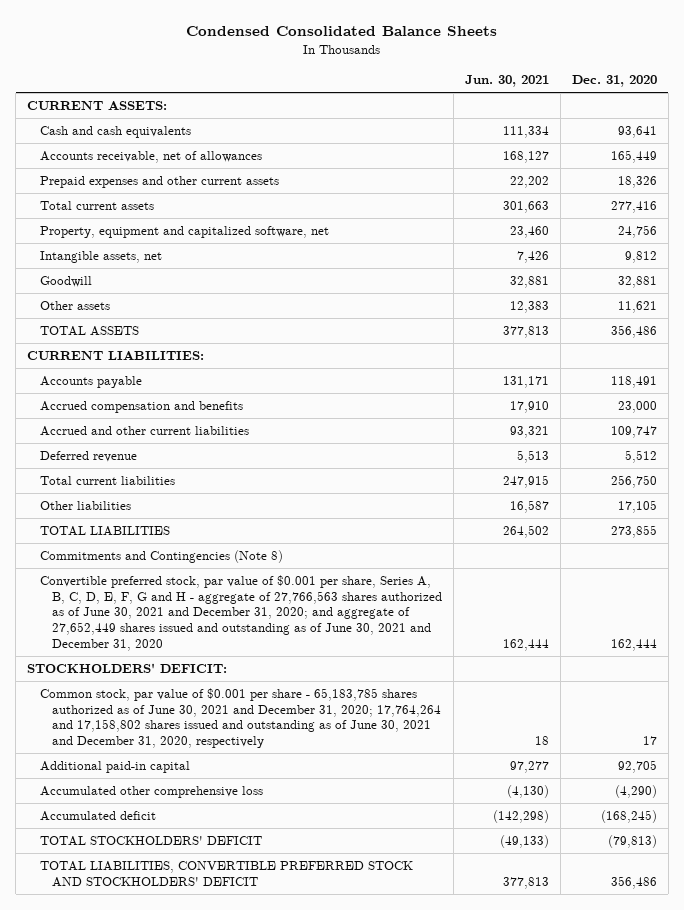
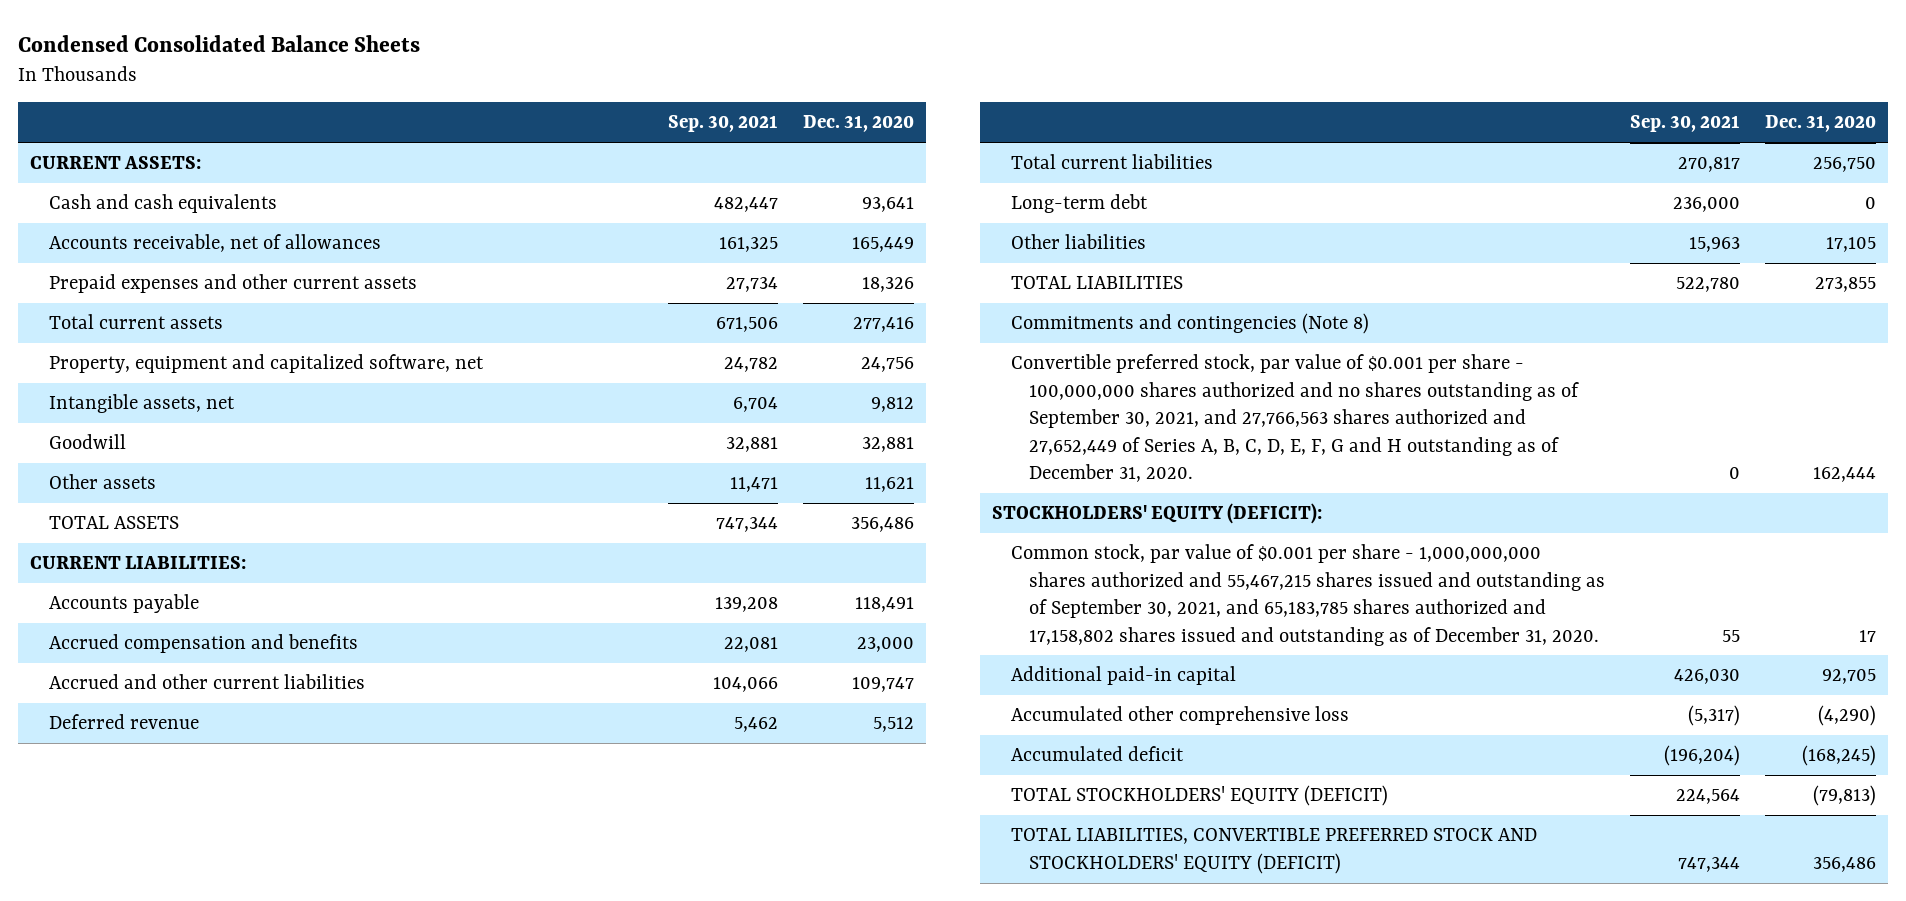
[464,75,549,88] Jun. 30, 2021 -> none
none -> [668,115,779,133] Sep. 30, 2021
none -> [1010,194,1148,214] Long-term debt
[39,550,283,564] Commitments and Contingencies (Note 8) -> [1010,313,1369,335] Commitments and contingencies (Note 8)
[39,575,442,651] Convertible preferred stock, par value of $0.001 per share, Series A, B, C, D, E, F, G and H - aggregate of 27,766,563 shares authorized as of June 30, 2021 and December 31, 2020; and aggregate of 27,652,449 shares issued and outstanding as of June 30, 2021 and December 31, 2020 -> [1010,354,1580,482] Convertible preferred stock, par value of $0.001 per share - 100,000,000 shares authorized and no shares outstanding as of September 30, 2021, and 27,766,563 shares authorized and 27,652,449 of Series A, B, C, D, E, F, G and H outstanding as of December 31, 2020.
[27,663,228,674] STOCKHOLDERS' DEFICIT: -> [992,503,1323,525] STOCKHOLDERS' EQUITY (DEFICIT):
[39,688,441,749] Common stock, par value of $0.001 per share - 65,183,785 shares authorized as of June 30, 2021 and December 31, 2020; 17,764,264 and 17,158,802 shares issued and outstanding as of June 30, 2021 and December 31, 2020, respectively -> [1010,544,1606,646] Common stock, par value of $0.001 per share - 1,000,000,000 shares authorized and 55,467,215 shares issued and outstanding as of September 30, 2021, and 65,183,785 shares authorized and 17,158,802 shares issued and outstanding as of December 31, 2020.
[39,836,262,847] TOTAL STOCKHOLDERS' DEFICIT -> [1010,785,1388,807] TOTAL STOCKHOLDERS' EQUITY (DEFICIT)
[39,861,413,887] TOTAL LIABILITIES, CONVERTIBLE PREFERRED STOCK AND STOCKHOLDERS' DEFICIT -> [1010,828,1537,874] TOTAL LIABILITIES, CONVERTIBLE PREFERRED STOCK AND STOCKHOLDERS' EQUITY (DEFICIT)

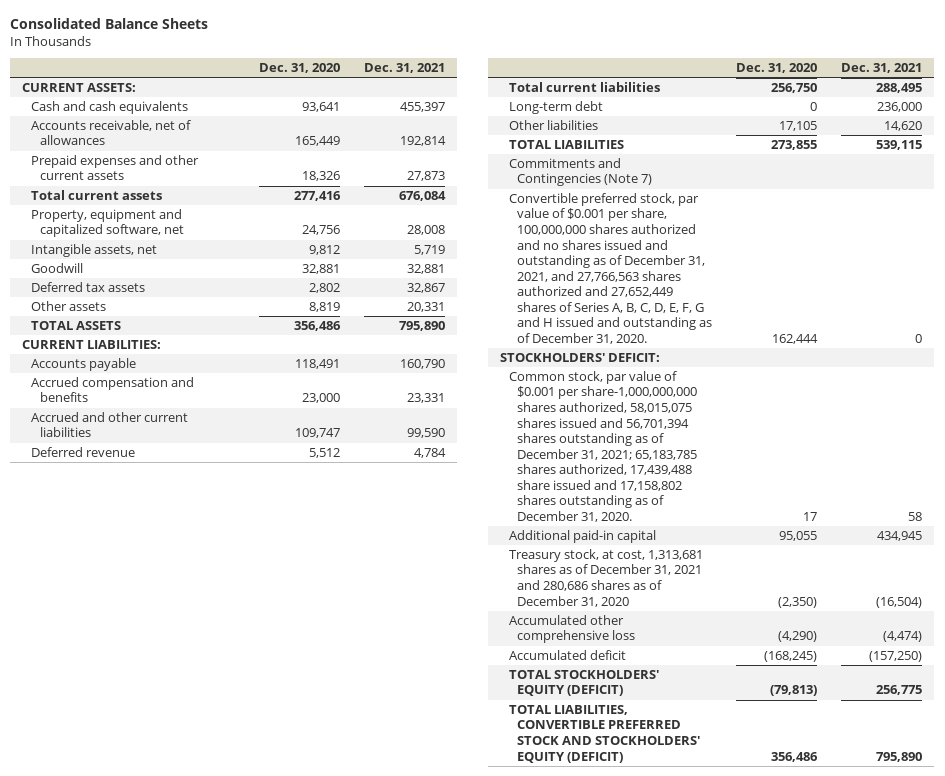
[18,34,421,52] Condensed Consolidated Balance Sheets -> [10,18,209,30] Consolidated Balance Sheets
[668,115,779,133] Sep. 30, 2021 -> none
none -> [363,63,445,74] Dec. 31, 2021
none -> [30,281,145,292] Deferred tax assets
[864,477,914,493] 11,621 -> [308,301,340,312] 8,819
[1010,313,1369,335] Commitments and contingencies (Note 8) -> [508,157,653,187] Commitments and Contingencies (Note 7)
[1010,354,1580,482] Convertible preferred stock, par value of $0.001 per share - 100,000,000 shares authorized and no shares outstanding as of September 30, 2021, and 27,766,563 shares authorized and 27,652,449 of Series A, B, C, D, E, F, G and H outstanding as of December 31, 2020. -> [508,192,713,344] Convertible preferred stock, par value of $0.001 per share, 100,000,000 shares authorized and no shares issued and outstanding as of December 31, 2021, and 27,766,563 shares authorized and 27,652,449 shares of Series A, B, C, D, E, F, G and H issued and outstanding as of December 31, 2020.
[992,503,1323,525] STOCKHOLDERS' EQUITY (DEFICIT): -> [499,352,660,362] STOCKHOLDERS' DEFICIT:
[1010,544,1606,646] Common stock, par value of $0.001 per share - 1,000,000,000 shares authorized and 55,467,215 shares issued and outstanding as of September 30, 2021, and 65,183,785 shares authorized and 17,158,802 shares issued and outstanding as of December 31, 2020. -> [508,370,698,522] Common stock, par value of $0.001 per share-1,000,000,000 shares authorized, 58,015,075 shares issued and 56,701,394 shares outstanding as of December 31, 2021; 65,183,785 shares authorized, 17,439,488 share issued and 17,158,802 shares outstanding as of December 31, 2020.
[1821,669,1876,685] 92,705 -> [779,530,818,541] 95,055
none -> [508,548,703,607] Treasury stock, at cost, 1,313,681 shares as of December 31, 2021 and 280,686 shares as of December 31, 2020

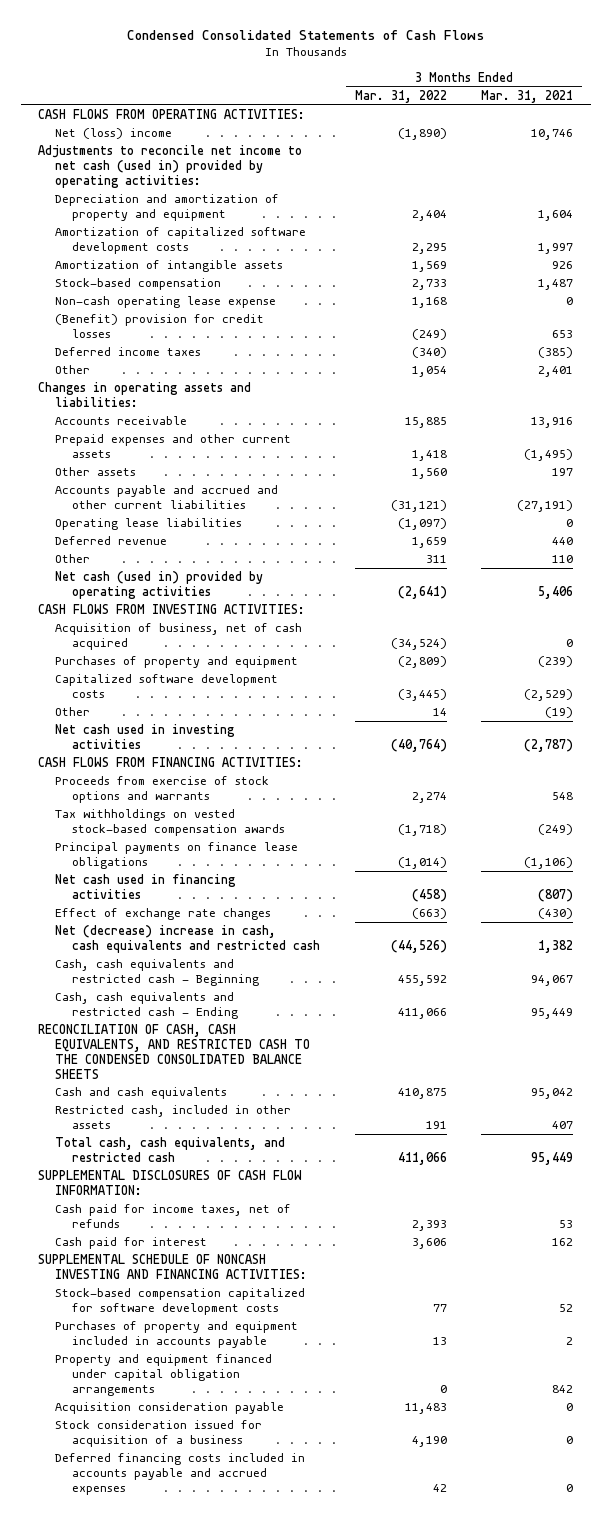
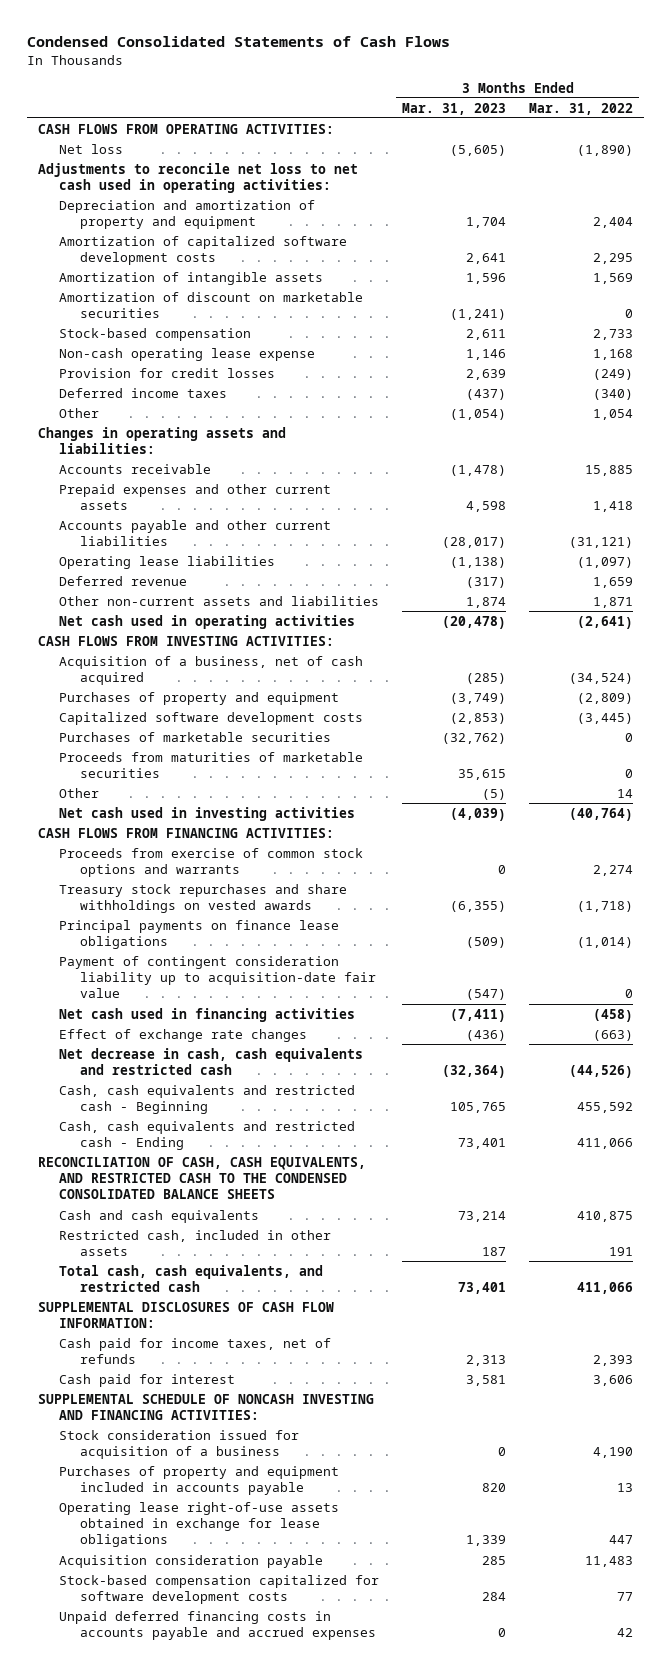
[481,89,574,103] Mar. 31, 2021 -> none
none -> [402,102,507,115] Mar. 31, 2023
[54,128,172,140] Net (loss) income -> [59,143,124,154] Net loss
[37,145,302,188] Adjustments to reconcile net income to net cash (used in) provided by operating activities: -> [38,162,359,194] Adjustments to reconcile net loss to net cash used in operating activities:
none -> [59,291,364,319] Amortization of discount on marketable securities
[54,314,264,339] (Benefit) provision for credit losses -> [59,367,276,378] Provision for credit losses
[54,467,136,477] Other assets -> none
[54,485,278,510] Accounts payable and accrued and other current liabilities -> [59,519,332,547] Accounts payable and other current liabilities
[54,554,90,564] Other -> none
none -> [59,595,380,606] Other non-current assets and liabilities
[54,571,263,600] Net cash (used in) provided by operating activities -> [59,614,356,629] Net cash used in operating activities
[54,623,302,651] Acquisition of business, net of cash acquired -> [59,655,364,686] Acquisition of a business, net of cash acquired
none -> [59,731,332,742] Purchases of marketable securities
none -> [59,751,364,779] Proceeds from maturities of marketable securities
[54,776,269,804] Proceeds from exercise of stock options and warrants -> [59,847,364,878] Proceeds from exercise of common stock options and warrants
[54,809,286,837] Tax withholdings on vested stock-based compensation awards -> [59,883,348,914] Treasury stock repurchases and share withholdings on vested awards
none -> [59,955,377,999] Payment of contingent consideration liability up to acquisition-date fair value
[54,925,321,954] Net (decrease) increase in cash, cash equivalents and restricted cash -> [59,1047,364,1076] Net decrease in cash, cash equivalents and restricted cash
[54,1420,262,1448] Stock consideration issued for acquisition of a business -> [59,1429,300,1460] Stock consideration issued for acquisition of a business
[54,1354,272,1396] Property and equipment financed under capital obligation arrangements -> none
none -> [59,1501,340,1548] Operating lease right-of-use assets obtained in exchange for lease obligations
[54,1288,305,1316] Stock-based compensation capitalized for software development costs -> [59,1574,380,1605] Stock-based compensation capitalized for software development costs
[54,1453,305,1495] Deferred financing costs included in accounts payable and accrued expenses -> [59,1610,377,1641] Unpaid deferred financing costs in accounts payable and accrued expenses

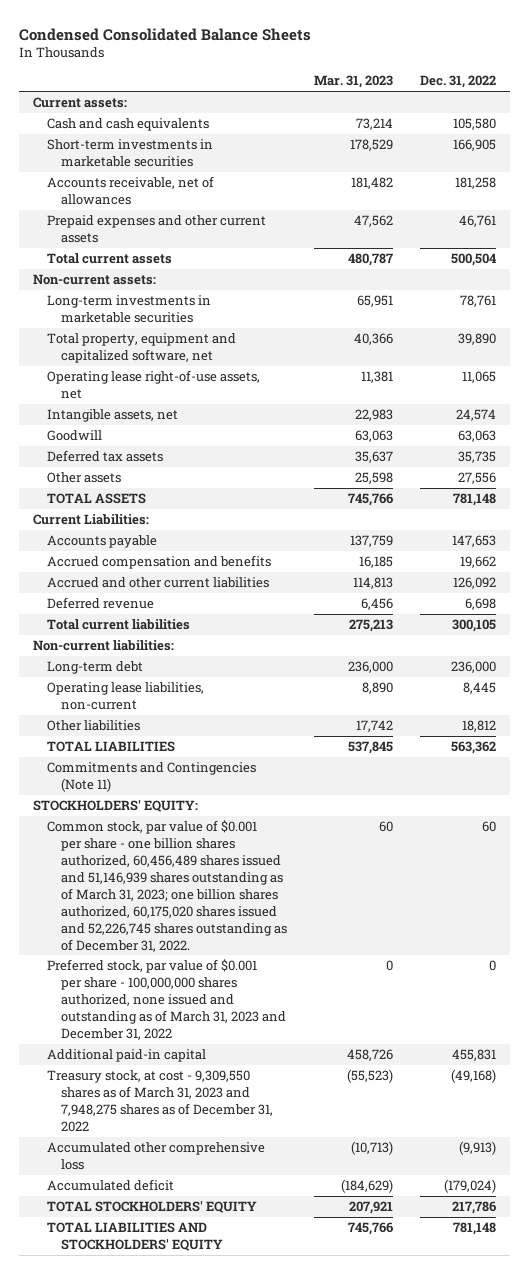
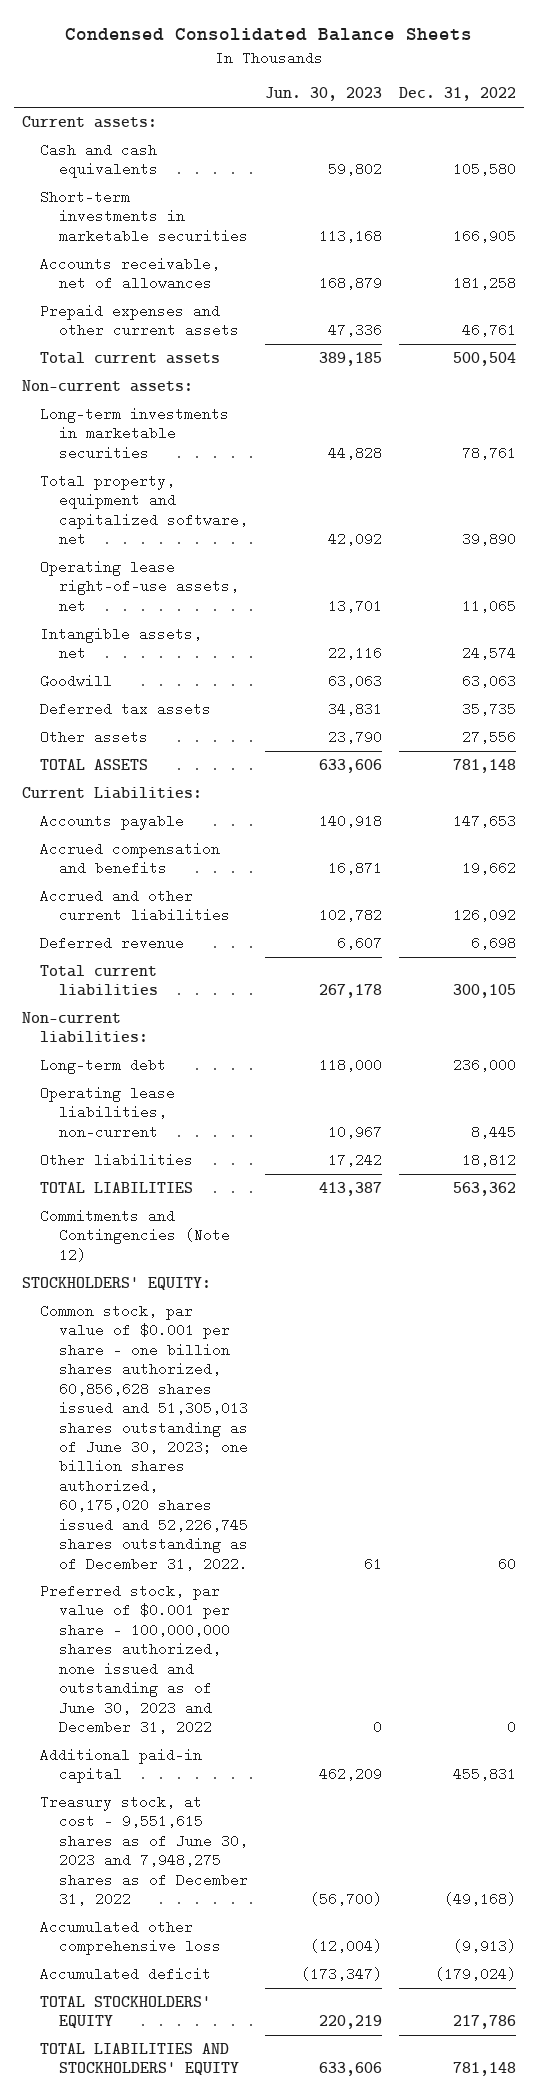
[314,75,394,89] Mar. 31, 2023 -> none
none -> [264,87,382,102] Jun. 30, 2023
[46,762,256,793] Commitments and Contingencies (Note 11) -> [40,1209,230,1262] Commitments and Contingencies (Note 12)
[46,820,287,952] Common stock, par value of $0.001 per share - one billion shares authorized, 60,456,489 shares issued and 51,146,939 shares outstanding as of March 31, 2023; one billion shares authorized, 60,175,020 shares issued and 52,226,745 shares outstanding as of December 31, 2022. -> [40,1304,248,1571] Common stock, par value of $0.001 per share - one billion shares authorized, 60,856,628 shares issued and 51,305,013 shares outstanding as of June 30, 2023; one billion shares authorized, 60,175,020 shares issued and 52,226,745 shares outstanding as of December 31, 2022.
[46,959,286,1040] Preferred stock, par value of $0.001 per share - 100,000,000 shares authorized, none issued and outstanding as of March 31, 2023 and December 31, 2022 -> [40,1584,230,1735] Preferred stock, par value of $0.001 per share - 100,000,000 shares authorized, none issued and outstanding as of June 30, 2023 and December 31, 2022
[46,1070,273,1132] Treasury stock, at cost - 9,309,550 shares as of March 31, 2023 and 7,948,275 shares as of December 31, 2022 -> [40,1795,248,1907] Treasury stock, at cost - 9,551,615 shares as of June 30, 2023 and 7,948,275 shares as of December 31, 2022

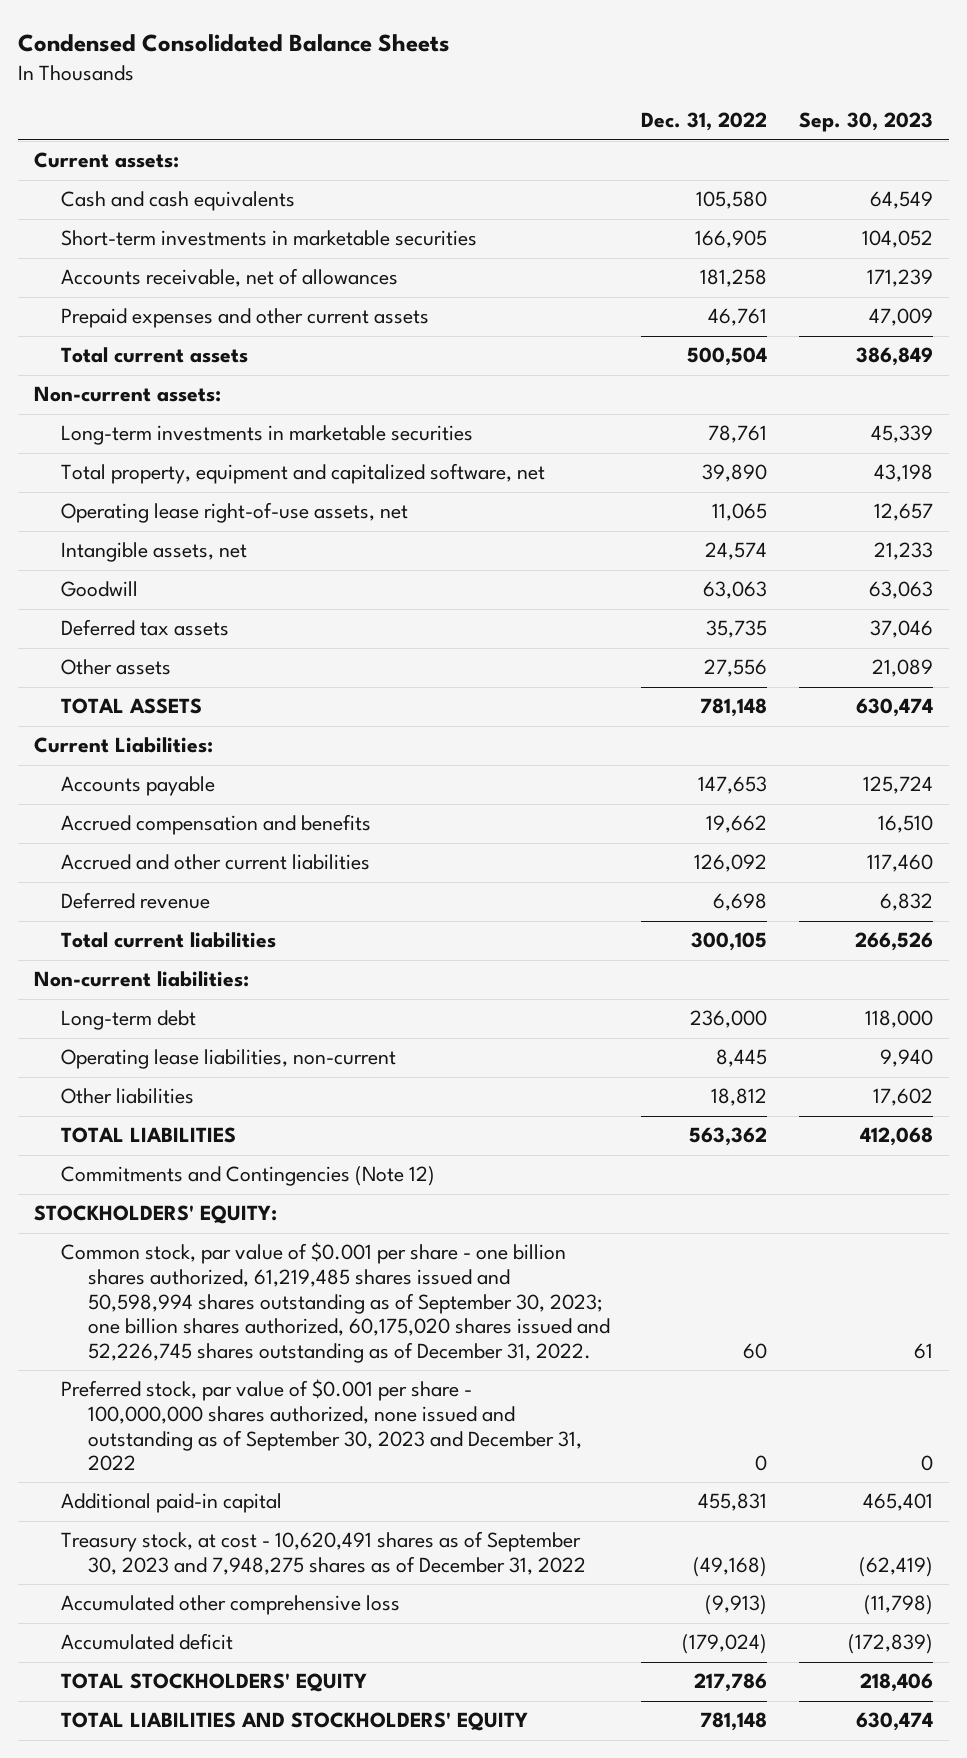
[264,87,382,102] Jun. 30, 2023 -> none
none -> [798,112,933,133] Sep. 30, 2023
[40,1304,248,1571] Common stock, par value of $0.001 per share - one billion shares authorized, 60,856,628 shares issued and 51,305,013 shares outstanding as of June 30, 2023; one billion shares authorized, 60,175,020 shares issued and 52,226,745 shares outstanding as of December 31, 2022. -> [60,1242,610,1363] Common stock, par value of $0.001 per share - one billion shares authorized, 61,219,485 shares issued and 50,598,994 shares outstanding as of September 30, 2023; one billion shares authorized, 60,175,020 shares issued and 52,226,745 shares outstanding as of December 31, 2022.
[40,1584,230,1735] Preferred stock, par value of $0.001 per share - 100,000,000 shares authorized, none issued and outstanding as of June 30, 2023 and December 31, 2022 -> [60,1379,582,1472] Preferred stock, par value of $0.001 per share - 100,000,000 shares authorized, none issued and outstanding as of September 30, 2023 and December 31, 2022
[40,1795,248,1907] Treasury stock, at cost - 9,551,615 shares as of June 30, 2023 and 7,948,275 shares as of December 31, 2022 -> [60,1531,586,1575] Treasury stock, at cost - 10,620,491 shares as of September 30, 2023 and 7,948,275 shares as of December 31, 2022

